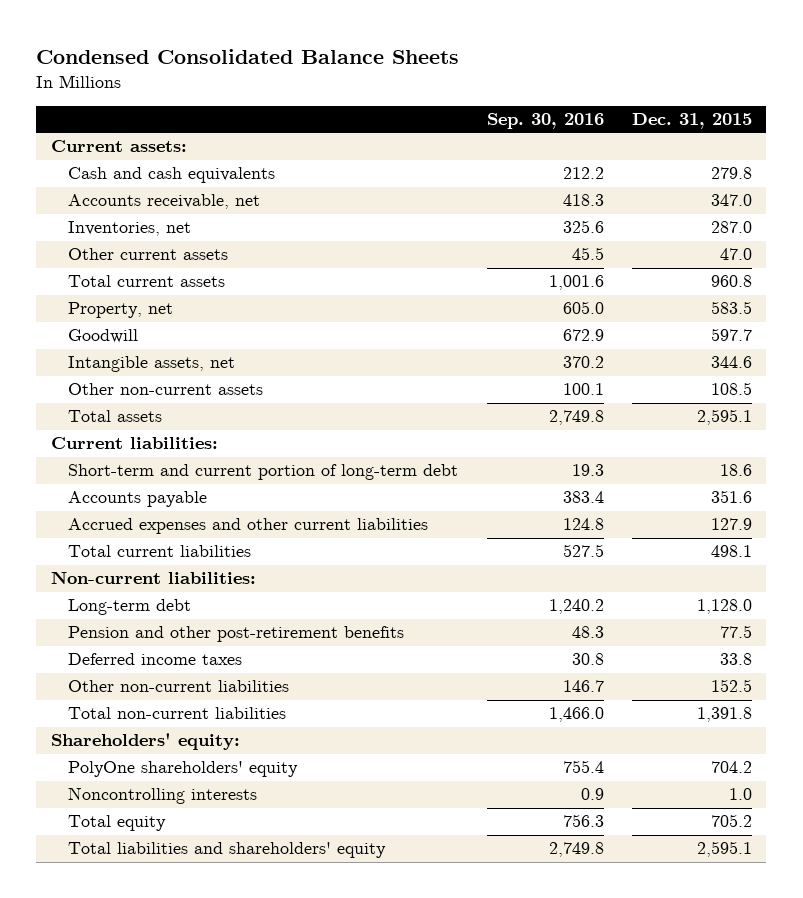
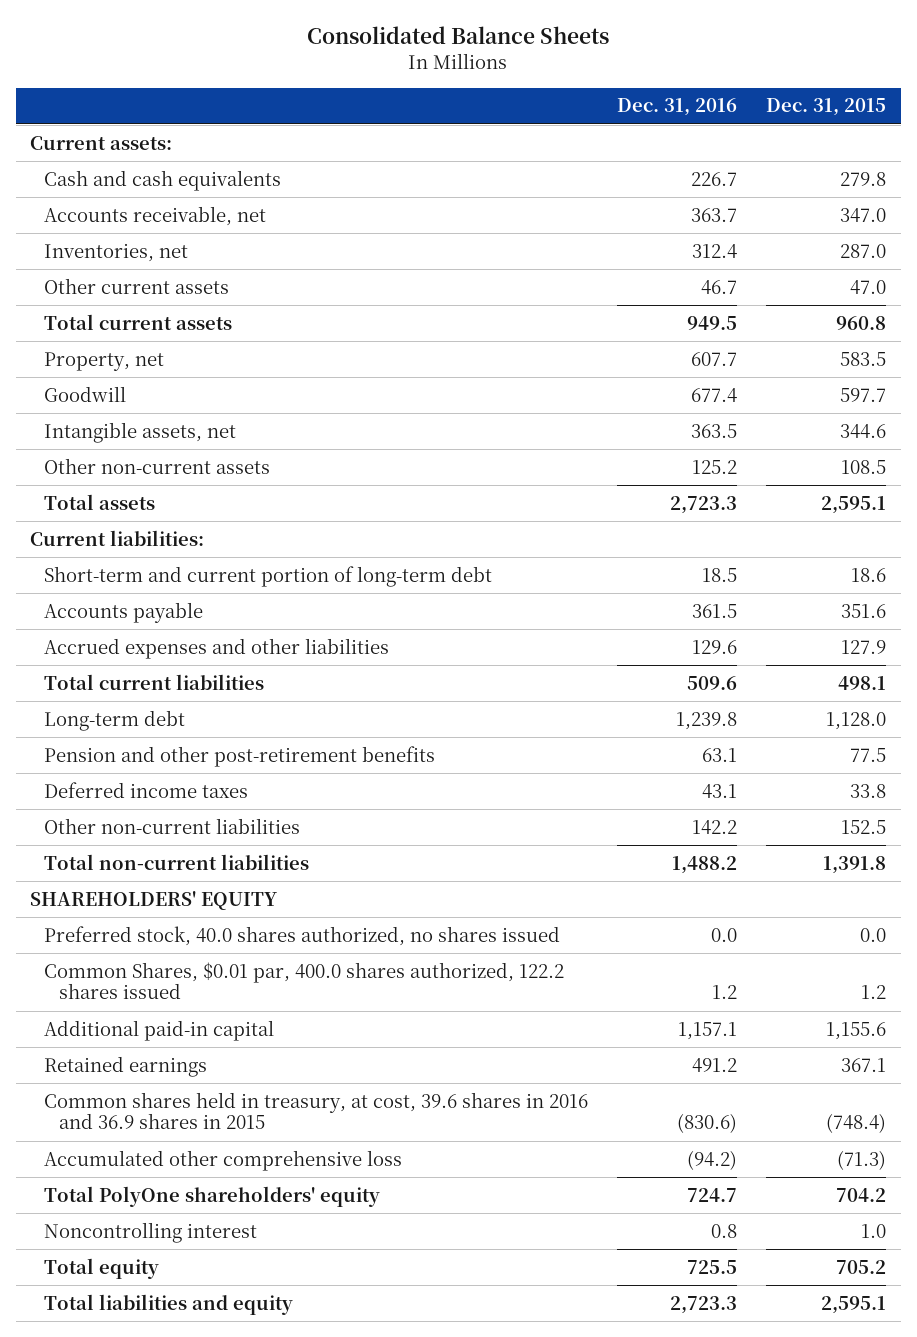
[36,48,460,64] Condensed Consolidated Balance Sheets -> [307,26,610,45] Consolidated Balance Sheets
[486,113,604,130] Sep. 30, 2016 -> none
none -> [617,98,738,117] Dec. 31, 2016
[68,518,429,535] Accrued expenses and other current liabilities -> [44,637,390,659] Accrued expenses and other liabilities
[50,571,256,585] Non-current liabilities: -> none
[50,733,240,751] Shareholders' equity: -> [30,890,278,910] SHAREHOLDERS' EQUITY
none -> [44,925,561,946] Preferred stock, 40.0 shares authorized, no shares issued
none -> [44,961,565,1000] Common Shares, $0.01 par, 400.0 shares authorized, 122.2 shares issued
none -> [44,1019,275,1041] Additional paid-in capital
none -> [44,1055,208,1077] Retained earnings
none -> [44,1091,589,1130] Common shares held in treasury, at cost, 39.6 shares in 2016 and 36.9 shares in 2015
none -> [44,1149,403,1171] Accumulated other comprehensive loss
[68,761,299,778] PolyOne shareholders' equity -> [44,1185,381,1207] Total PolyOne shareholders' equity
[68,787,258,805] Noncontrolling interests -> [44,1221,258,1243] Noncontrolling interest
[68,842,387,859] Total liabilities and shareholders' equity -> [44,1293,294,1315] Total liabilities and equity

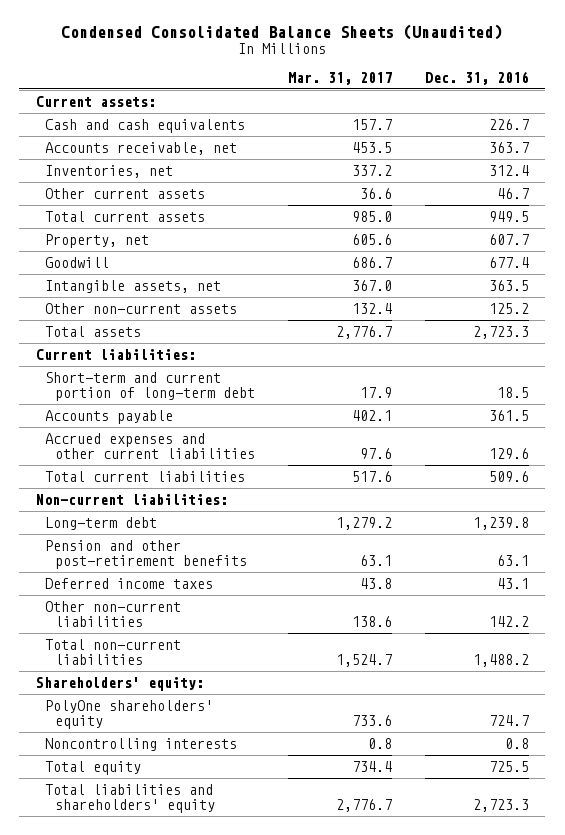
[307,26,610,45] Consolidated Balance Sheets -> [61,23,503,40] Condensed Consolidated Balance Sheets (Unaudited)
[766,98,887,117] Dec. 31, 2015 -> none
none -> [287,71,392,85] Mar. 31, 2017
[44,637,390,659] Accrued expenses and other liabilities -> [45,433,255,459] Accrued expenses and other current liabilities
none -> [35,494,228,506] Non-current liabilities:
[44,925,561,946] Preferred stock, 40.0 shares authorized, no shares issued -> none
[44,961,565,1000] Common Shares, $0.01 par, 400.0 shares authorized, 122.2 shares issued -> none
[44,1019,275,1041] Additional paid-in capital -> none
[44,1055,208,1077] Retained earnings -> none
[44,1091,589,1130] Common shares held in treasury, at cost, 39.6 shares in 2016 and 36.9 shares in 2015 -> none
[44,1149,403,1171] Accumulated other comprehensive loss -> none
[30,890,278,910] SHAREHOLDERS' EQUITY -> [35,677,204,692] Shareholders' equity:
[44,1185,381,1207] Total PolyOne shareholders' equity -> [45,700,214,729] PolyOne shareholders' equity
[44,1221,258,1243] Noncontrolling interest -> [45,738,238,752] Noncontrolling interests
[44,1293,294,1315] Total liabilities and equity -> [45,784,215,813] Total liabilities and shareholders' equity

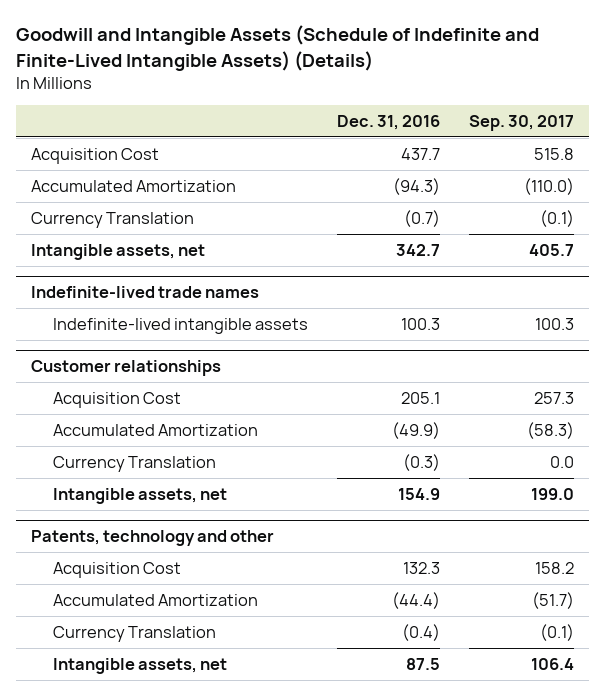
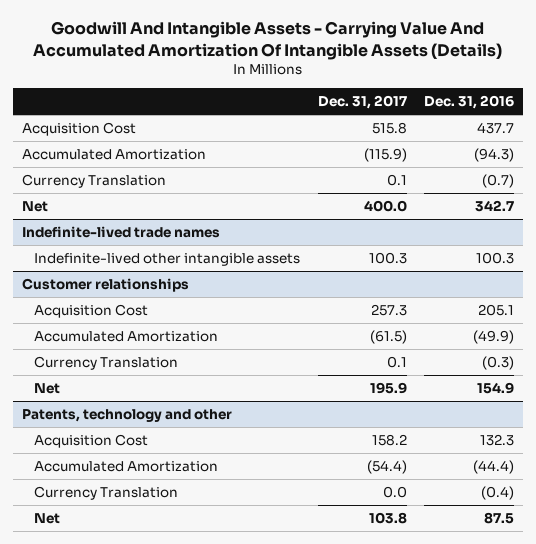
[16,25,540,71] Goodwill and Intangible Assets (Schedule of Indefinite and Finite-Lived Intangible Assets) (Details) -> [33,21,503,60] Goodwill And Intangible Assets - Carrying Value And Accumulated Amortization Of Intangible Assets (Details)
[469,114,575,131] Sep. 30, 2017 -> none
none -> [317,95,407,110] Dec. 31, 2017
[30,243,205,260] Intangible assets, net -> [21,201,48,213] Net
[53,317,309,334] Indefinite-lived intangible assets -> [33,253,300,267] Indefinite-lived other intangible assets
[53,487,228,504] Intangible assets, net -> [33,383,60,395] Net
[53,657,228,674] Intangible assets, net -> [33,513,60,525] Net

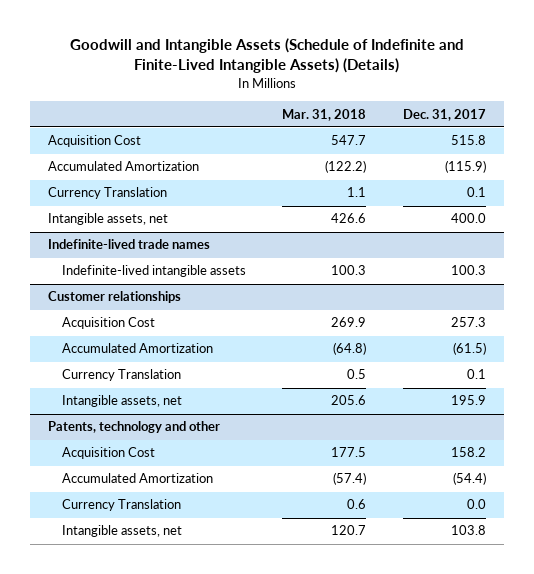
[33,21,503,60] Goodwill And Intangible Assets - Carrying Value And Accumulated Amortization Of Intangible Assets (Details) -> [70,38,465,74] Goodwill and Intangible Assets (Schedule of Indefinite and Finite-Lived Intangible Assets) (Details)
[424,95,515,110] Dec. 31, 2016 -> none
none -> [282,108,367,121] Mar. 31, 2018
[21,201,48,213] Net -> none
none -> [48,213,169,226] Intangible assets, net
[33,253,300,267] Indefinite-lived other intangible assets -> [61,265,246,278] Indefinite-lived intangible assets
[33,383,60,395] Net -> [61,395,182,408] Intangible assets, net
[33,513,60,525] Net -> [61,525,182,538] Intangible assets, net

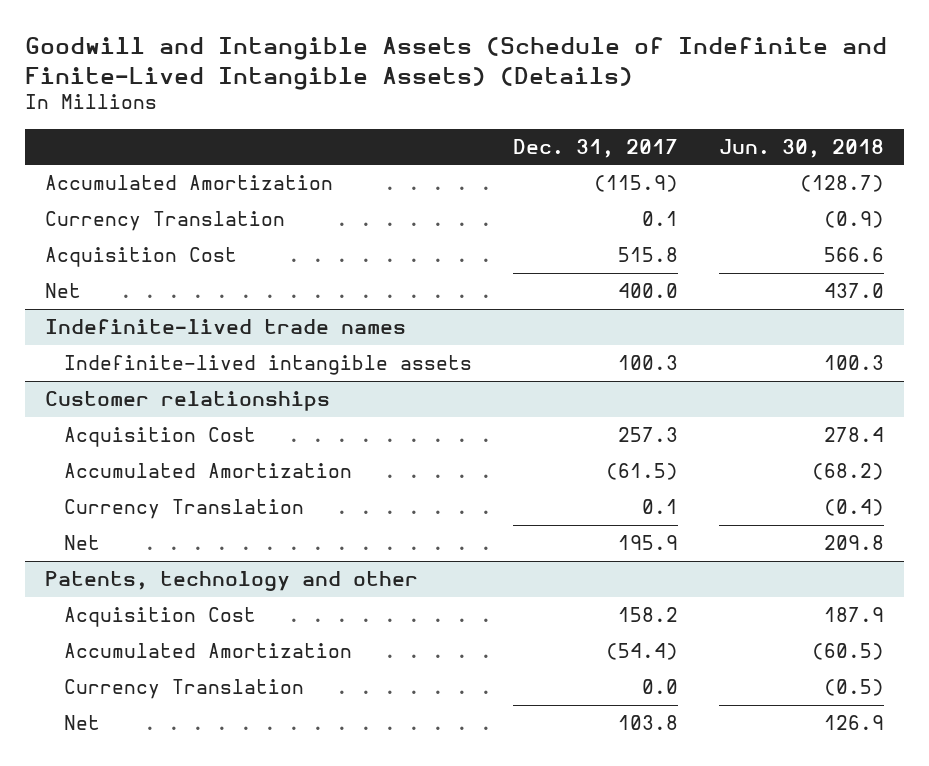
[282,108,367,121] Mar. 31, 2018 -> none
none -> [718,138,884,158] Jun. 30, 2018
[48,135,142,148] Acquisition Cost -> [44,247,237,268] Acquisition Cost
[48,213,169,226] Intangible assets, net -> [44,283,81,299] Net
[61,395,182,408] Intangible assets, net -> [63,535,100,551] Net
[61,525,182,538] Intangible assets, net -> [63,715,100,731] Net

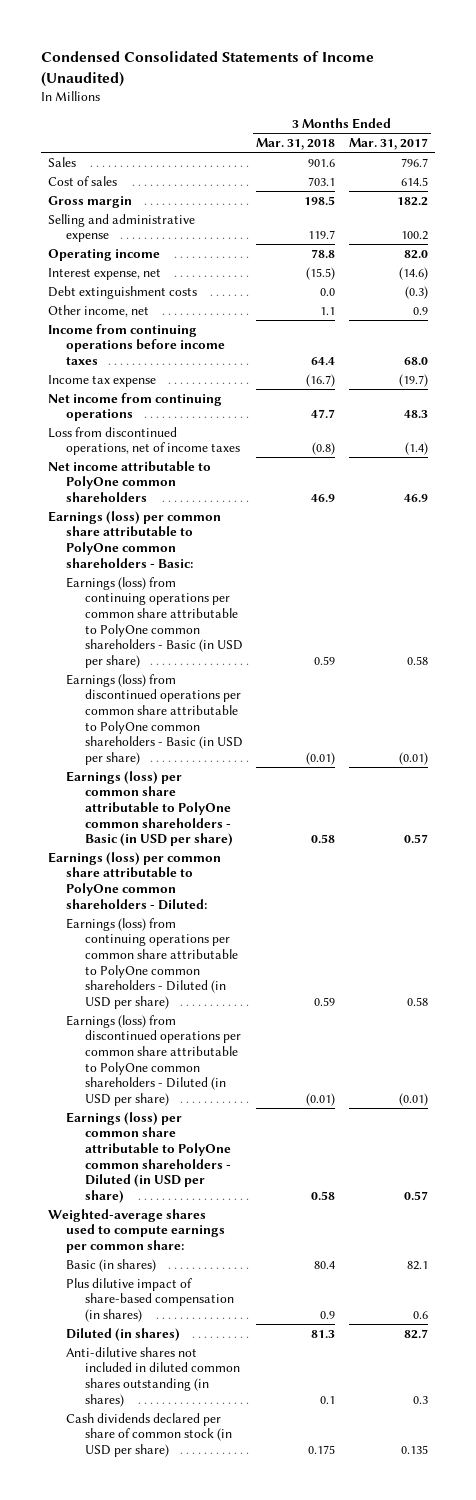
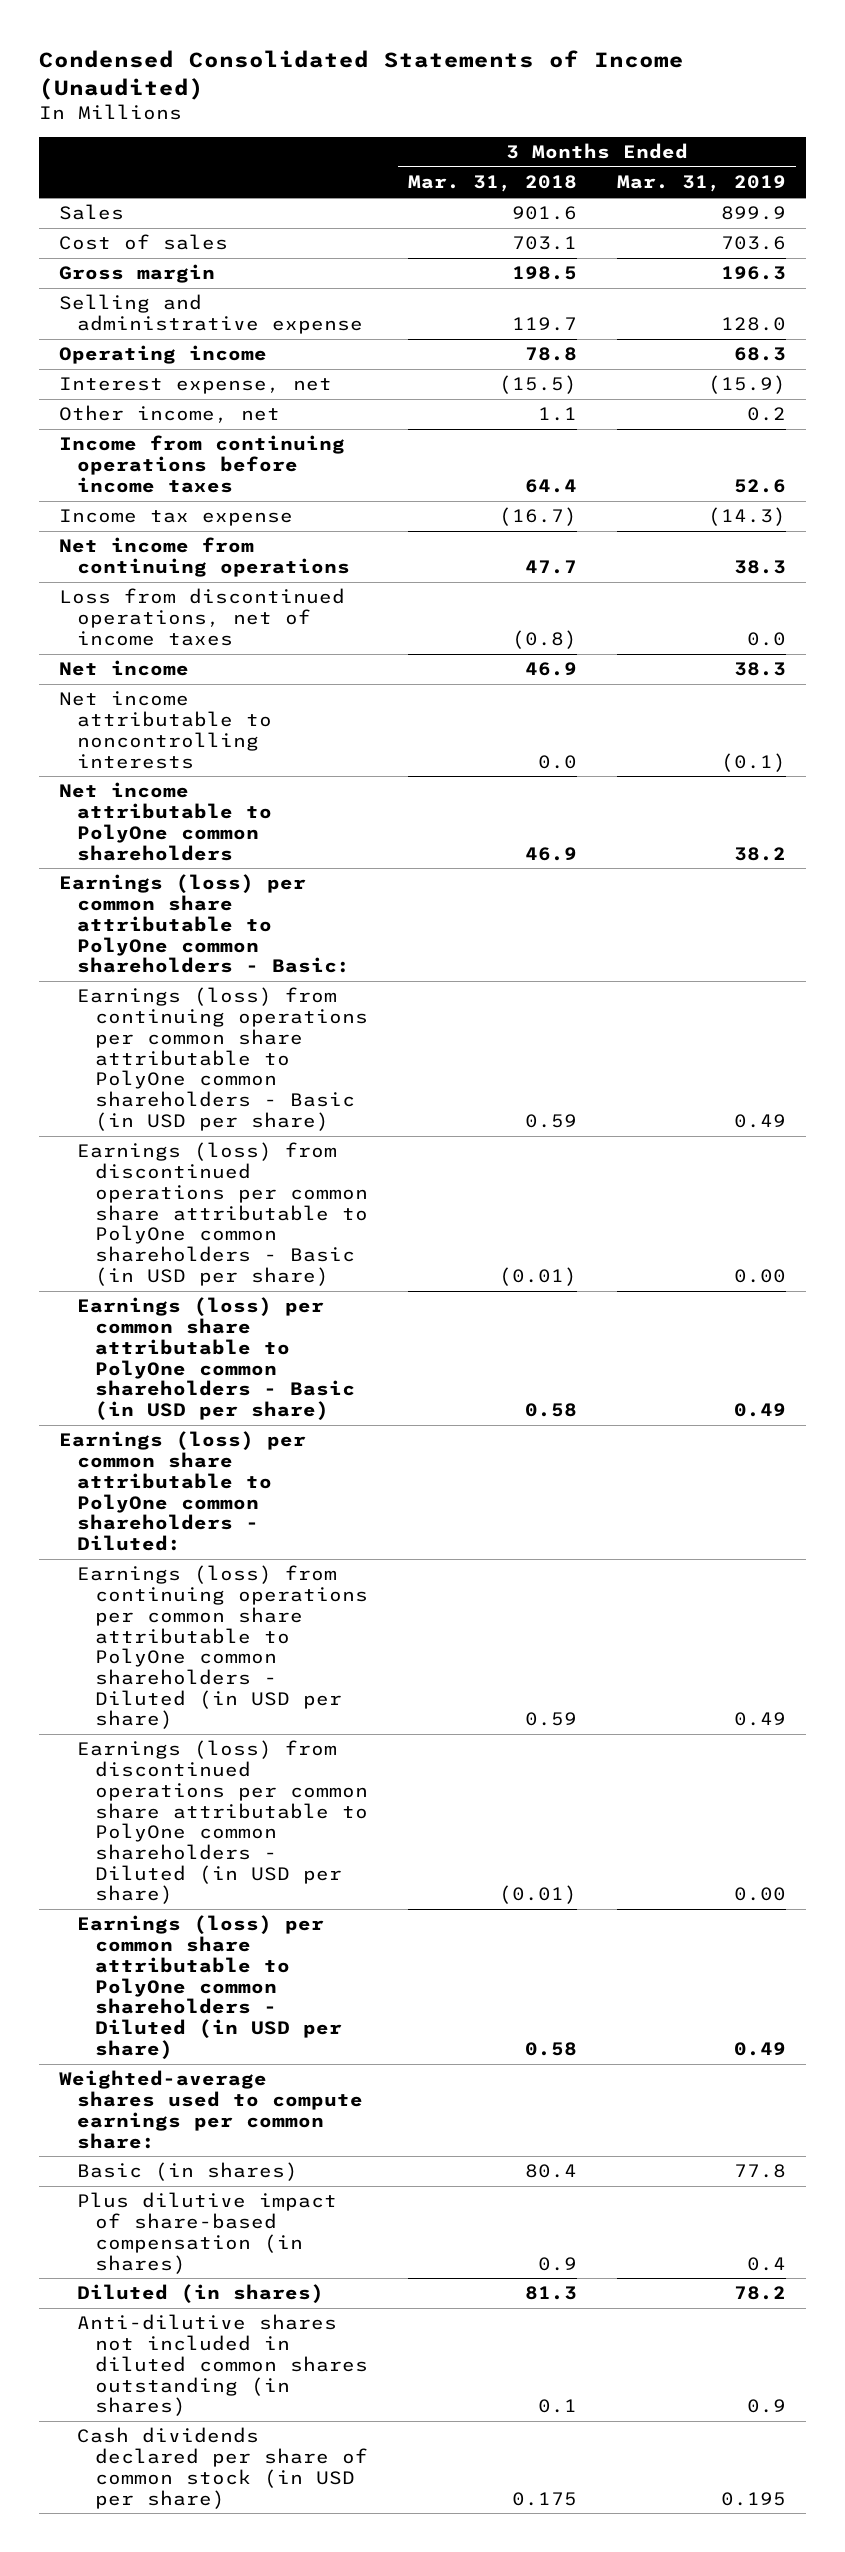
[348,138,428,151] Mar. 31, 2017 -> none
none -> [616,175,786,193] Mar. 31, 2019
[48,285,198,299] Debt extinguishment costs -> none
none -> [59,660,190,677] Net income
none -> [59,691,273,769] Net income attributable to noncontrolling interests

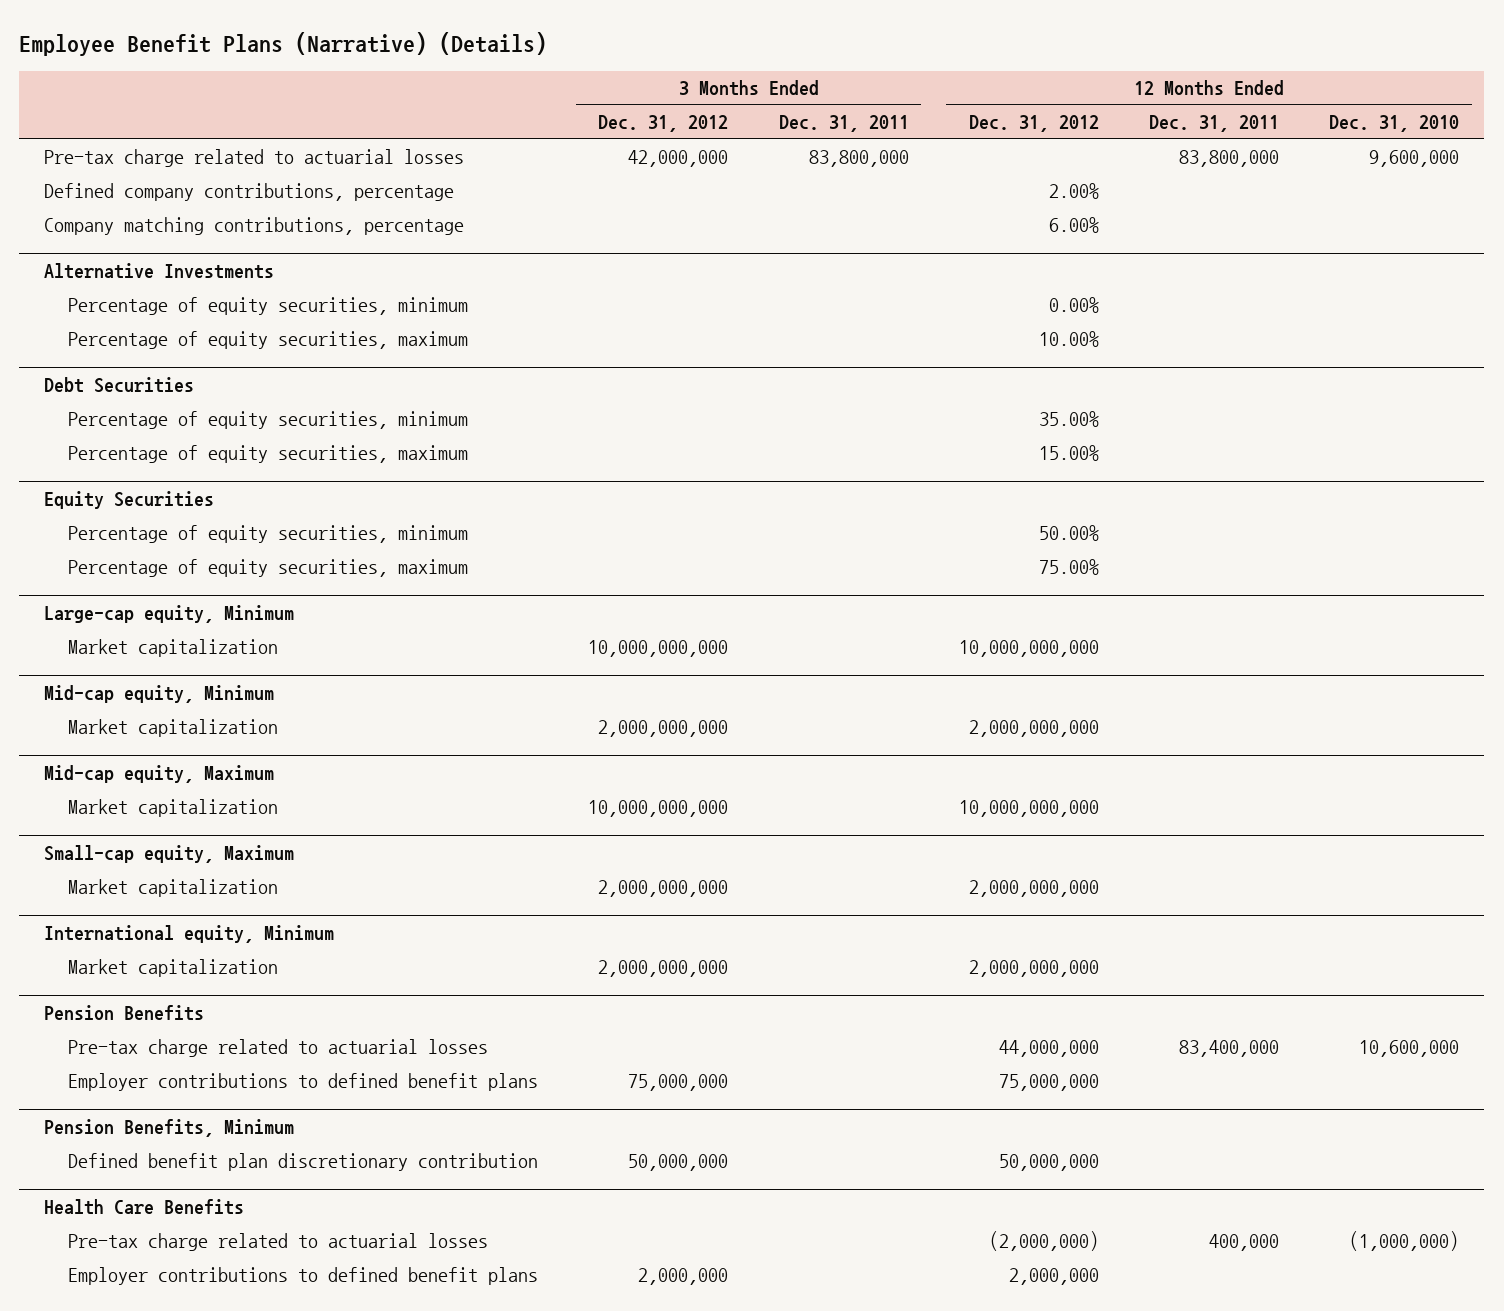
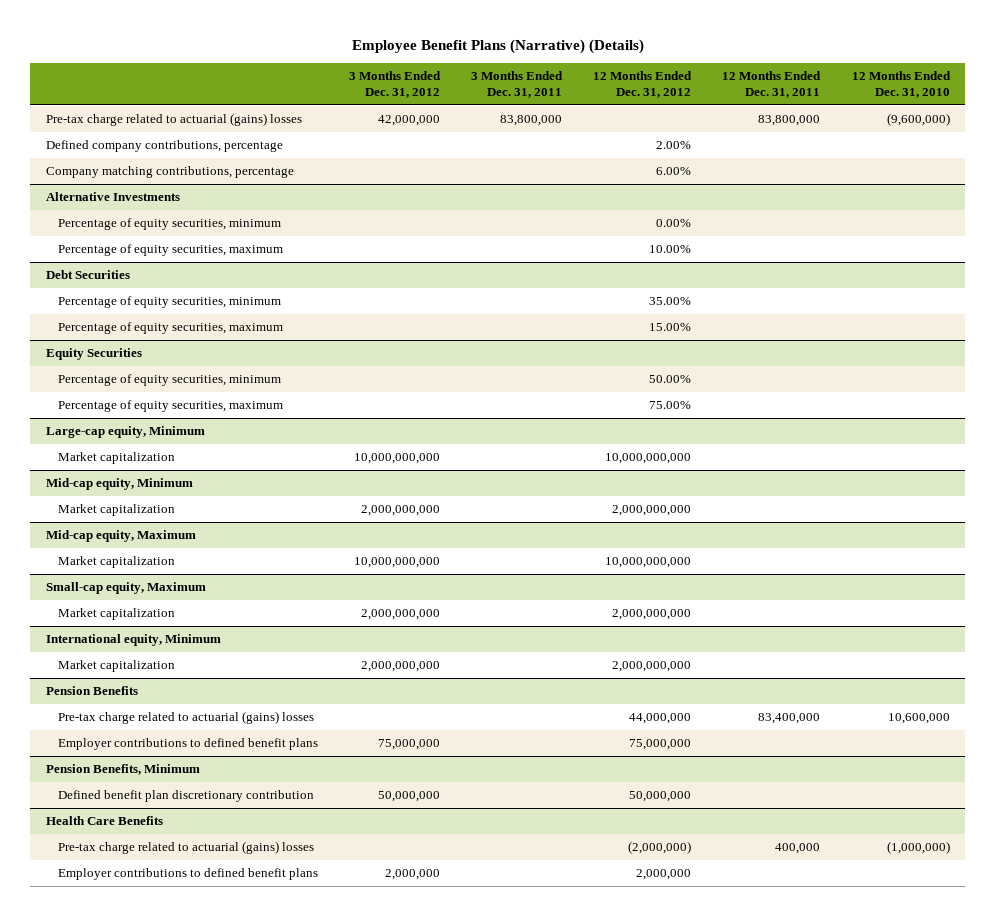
[44,149,465,168] Pre-tax charge related to actuarial losses -> [45,113,302,127] Pre-tax charge related to actuarial (gains) losses
[1369,150,1460,168] 9,600,000 -> [886,113,950,127] (9,600,000)
[68,1039,489,1058] Pre-tax charge related to actuarial losses -> [57,711,314,725] Pre-tax charge related to actuarial (gains) losses
[68,1233,489,1252] Pre-tax charge related to actuarial losses -> [57,841,314,855] Pre-tax charge related to actuarial (gains) losses

